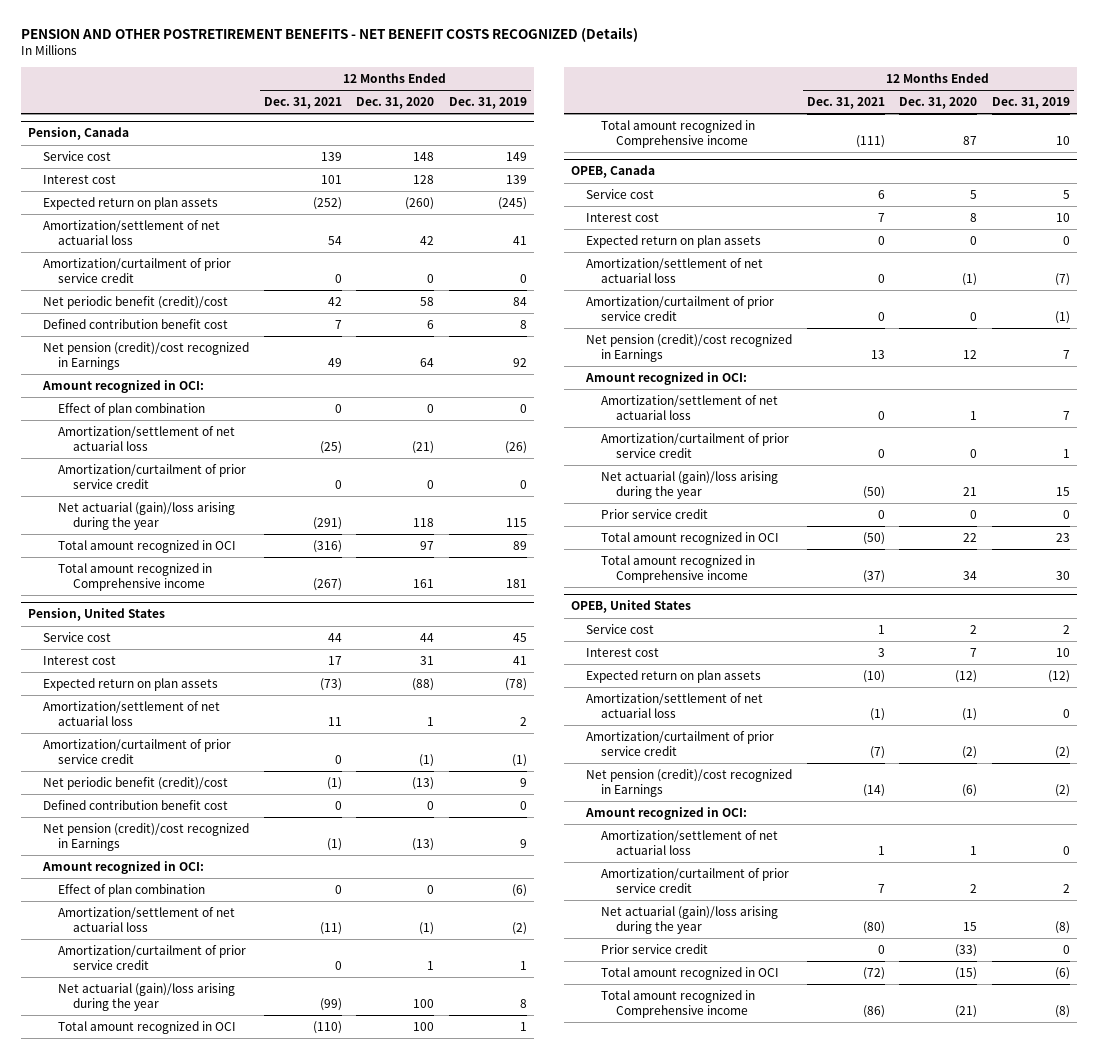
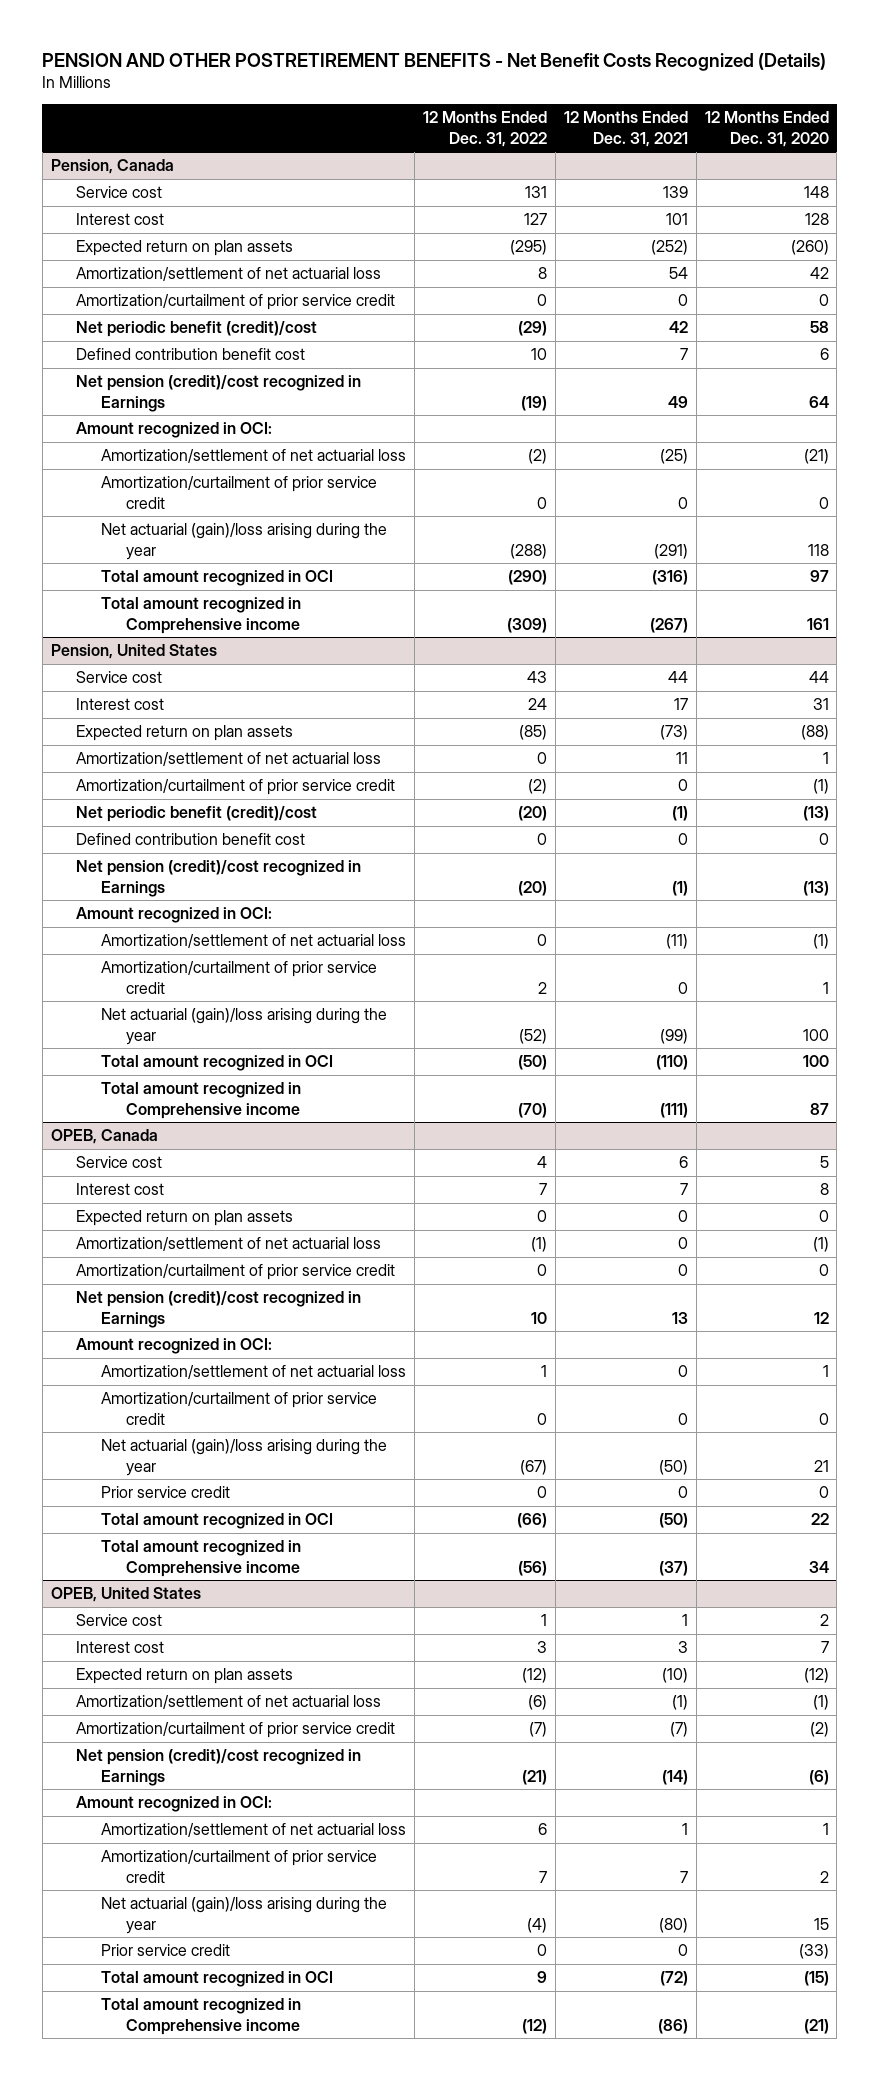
[20,27,638,43] PENSION AND OTHER POSTRETIREMENT BENEFITS - NET BENEFIT COSTS RECOGNIZED (Details) -> [42,52,827,71] PENSION AND OTHER POSTRETIREMENT BENEFITS - Net Benefit Costs Recognized (Details)
[448,96,527,109] Dec. 31, 2019 -> none
none -> [422,111,547,147] 12 Months Ended Dec. 31, 2022
[57,402,205,416] Effect of plan combination -> none
[57,883,205,897] Effect of plan combination -> none

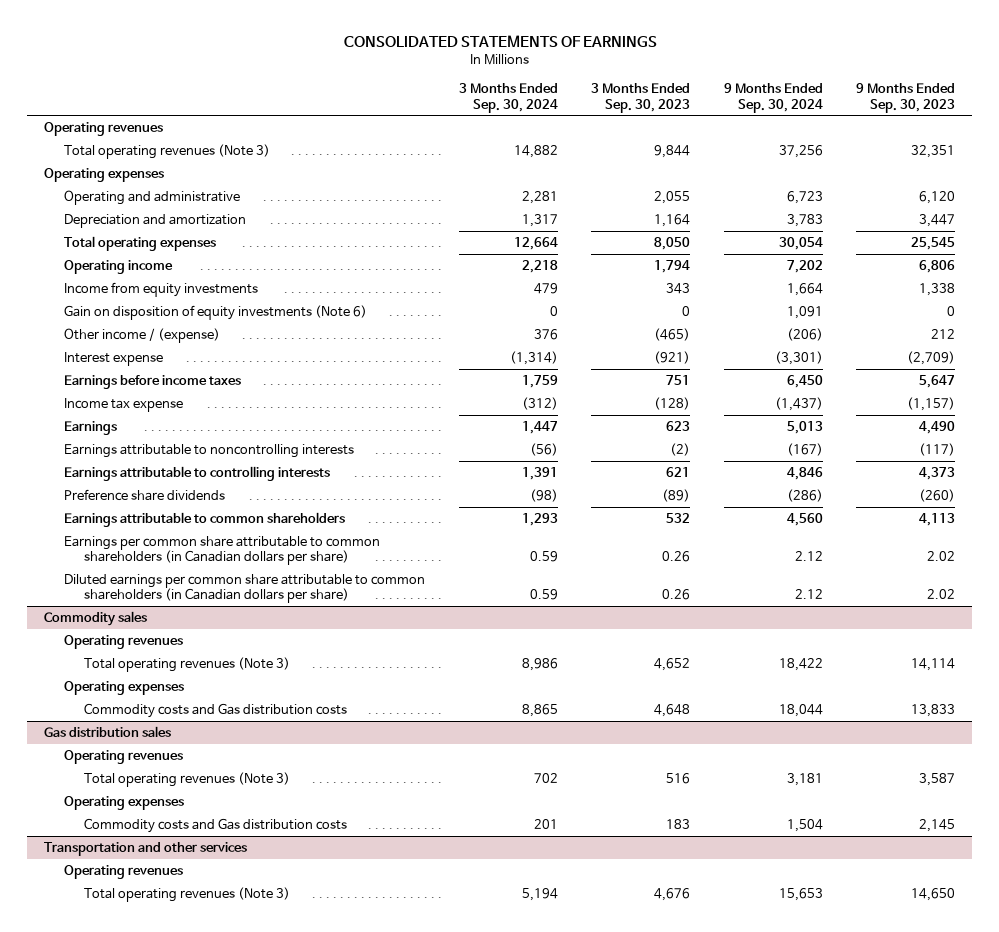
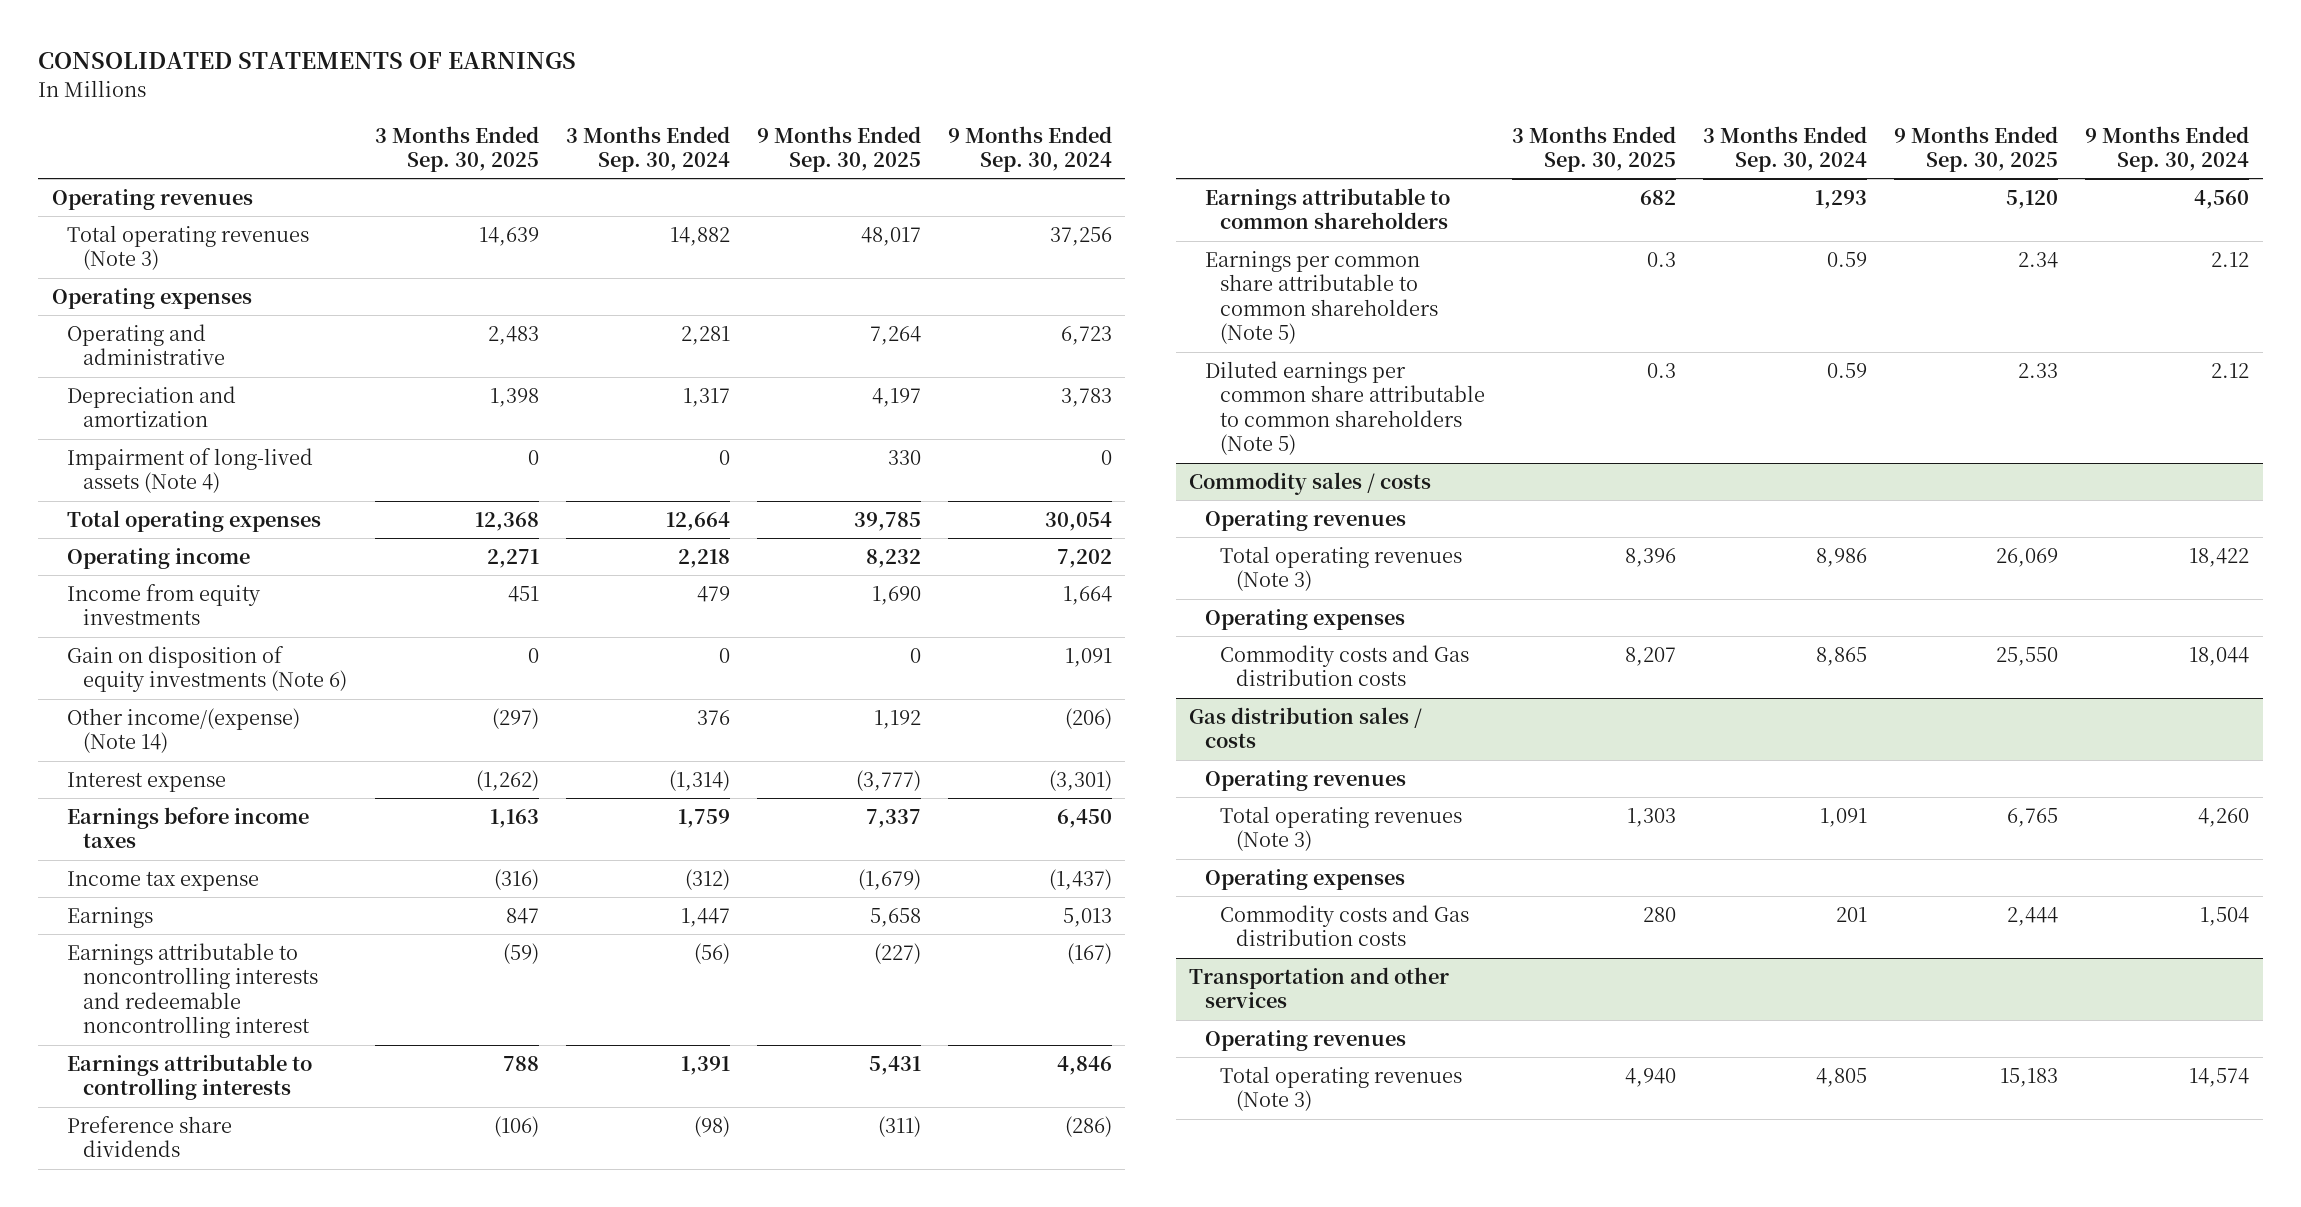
[591,83,691,113] 3 Months Ended Sep. 30, 2023 -> none
[856,83,956,113] 9 Months Ended Sep. 30, 2023 -> none
none -> [374,125,539,173] 3 Months Ended Sep. 30, 2025
none -> [756,125,921,173] 9 Months Ended Sep. 30, 2025
none -> [67,448,314,494] Impairment of long-lived assets (Note 4)
[64,327,221,343] Other income / (expense) -> [67,708,301,754] Other income/(expense) (Note 14)
[64,443,355,458] Earnings attributable to noncontrolling interests -> [67,943,318,1039] Earnings attributable to noncontrolling interests and redeemable noncontrolling interest
[64,535,381,566] Earnings per common share attributable to common shareholders (in Canadian dollars per share) -> [1204,251,1439,345] Earnings per common share attributable to common shareholders (Note 5)
[64,573,426,604] Diluted earnings per common share attributable to common shareholders (in Canadian dollars per share) -> [1204,361,1486,456] Diluted earnings per common share attributable to common shareholders (Note 5)
[44,610,148,626] Commodity sales -> [1189,472,1432,496] Commodity sales / costs
[44,725,172,737] Gas distribution sales -> [1189,707,1423,749] Gas distribution sales / costs
[533,772,558,783] 702 -> [1820,808,1868,828] 1,091
[786,772,823,786] 3,181 -> [2198,808,2250,828] 4,260
[521,887,558,901] 5,194 -> [1816,1068,1868,1088] 4,805
[778,887,823,901] 15,653 -> [2189,1068,2250,1088] 14,574

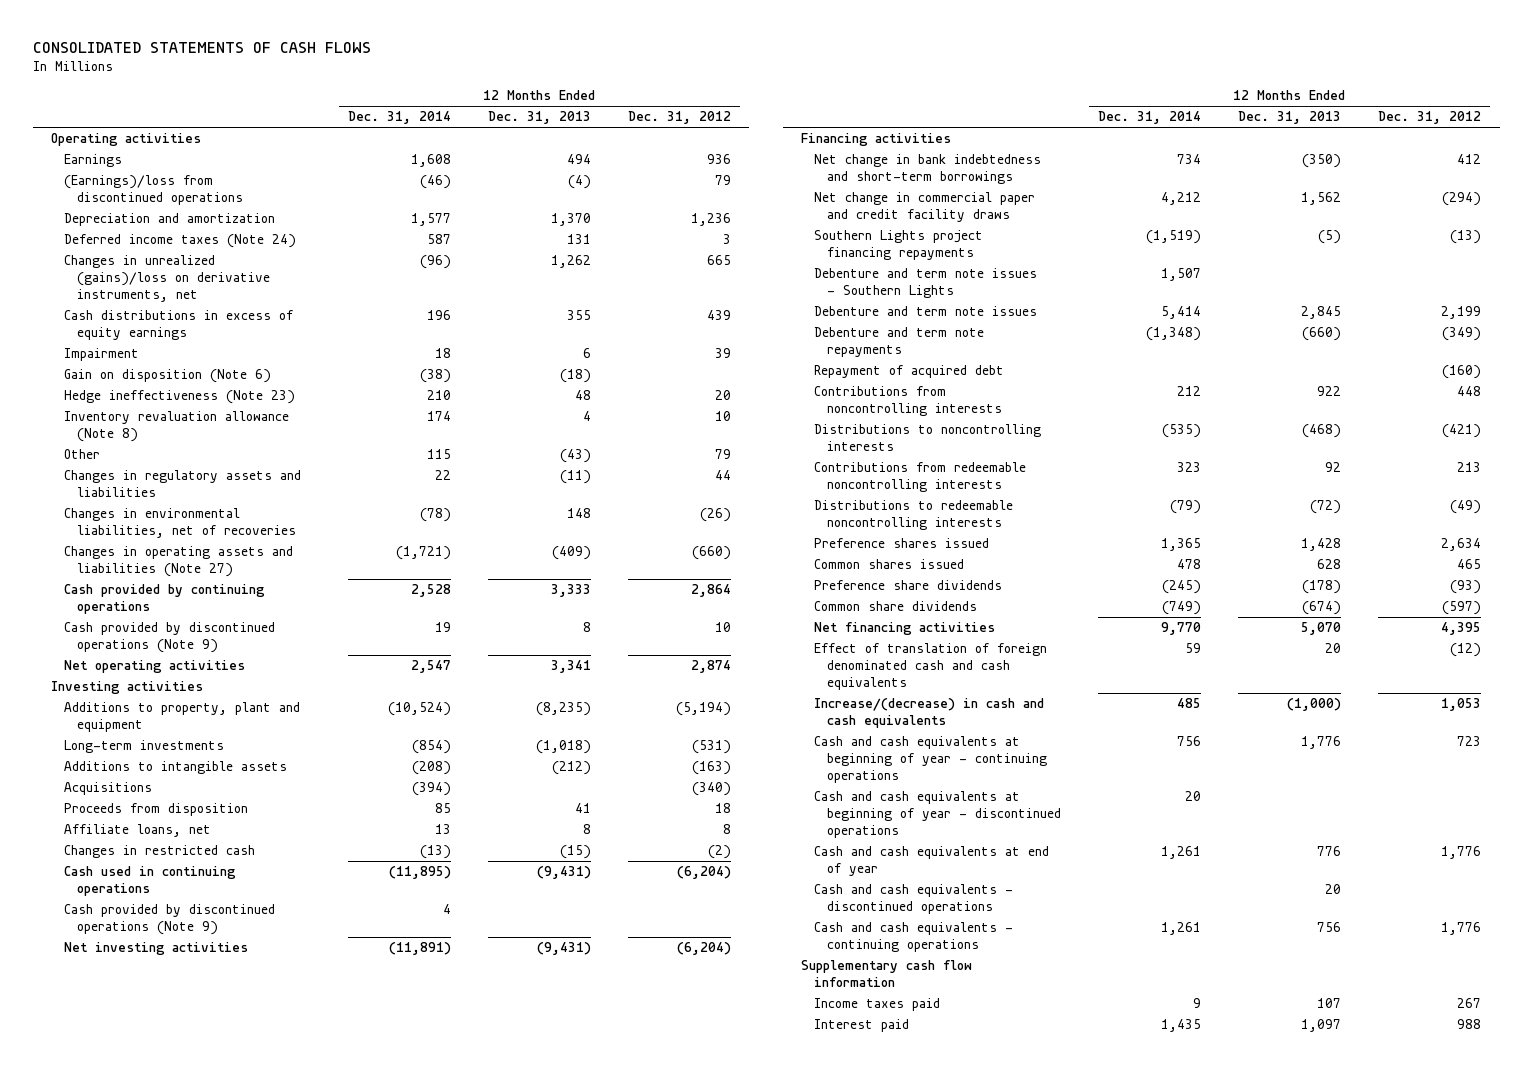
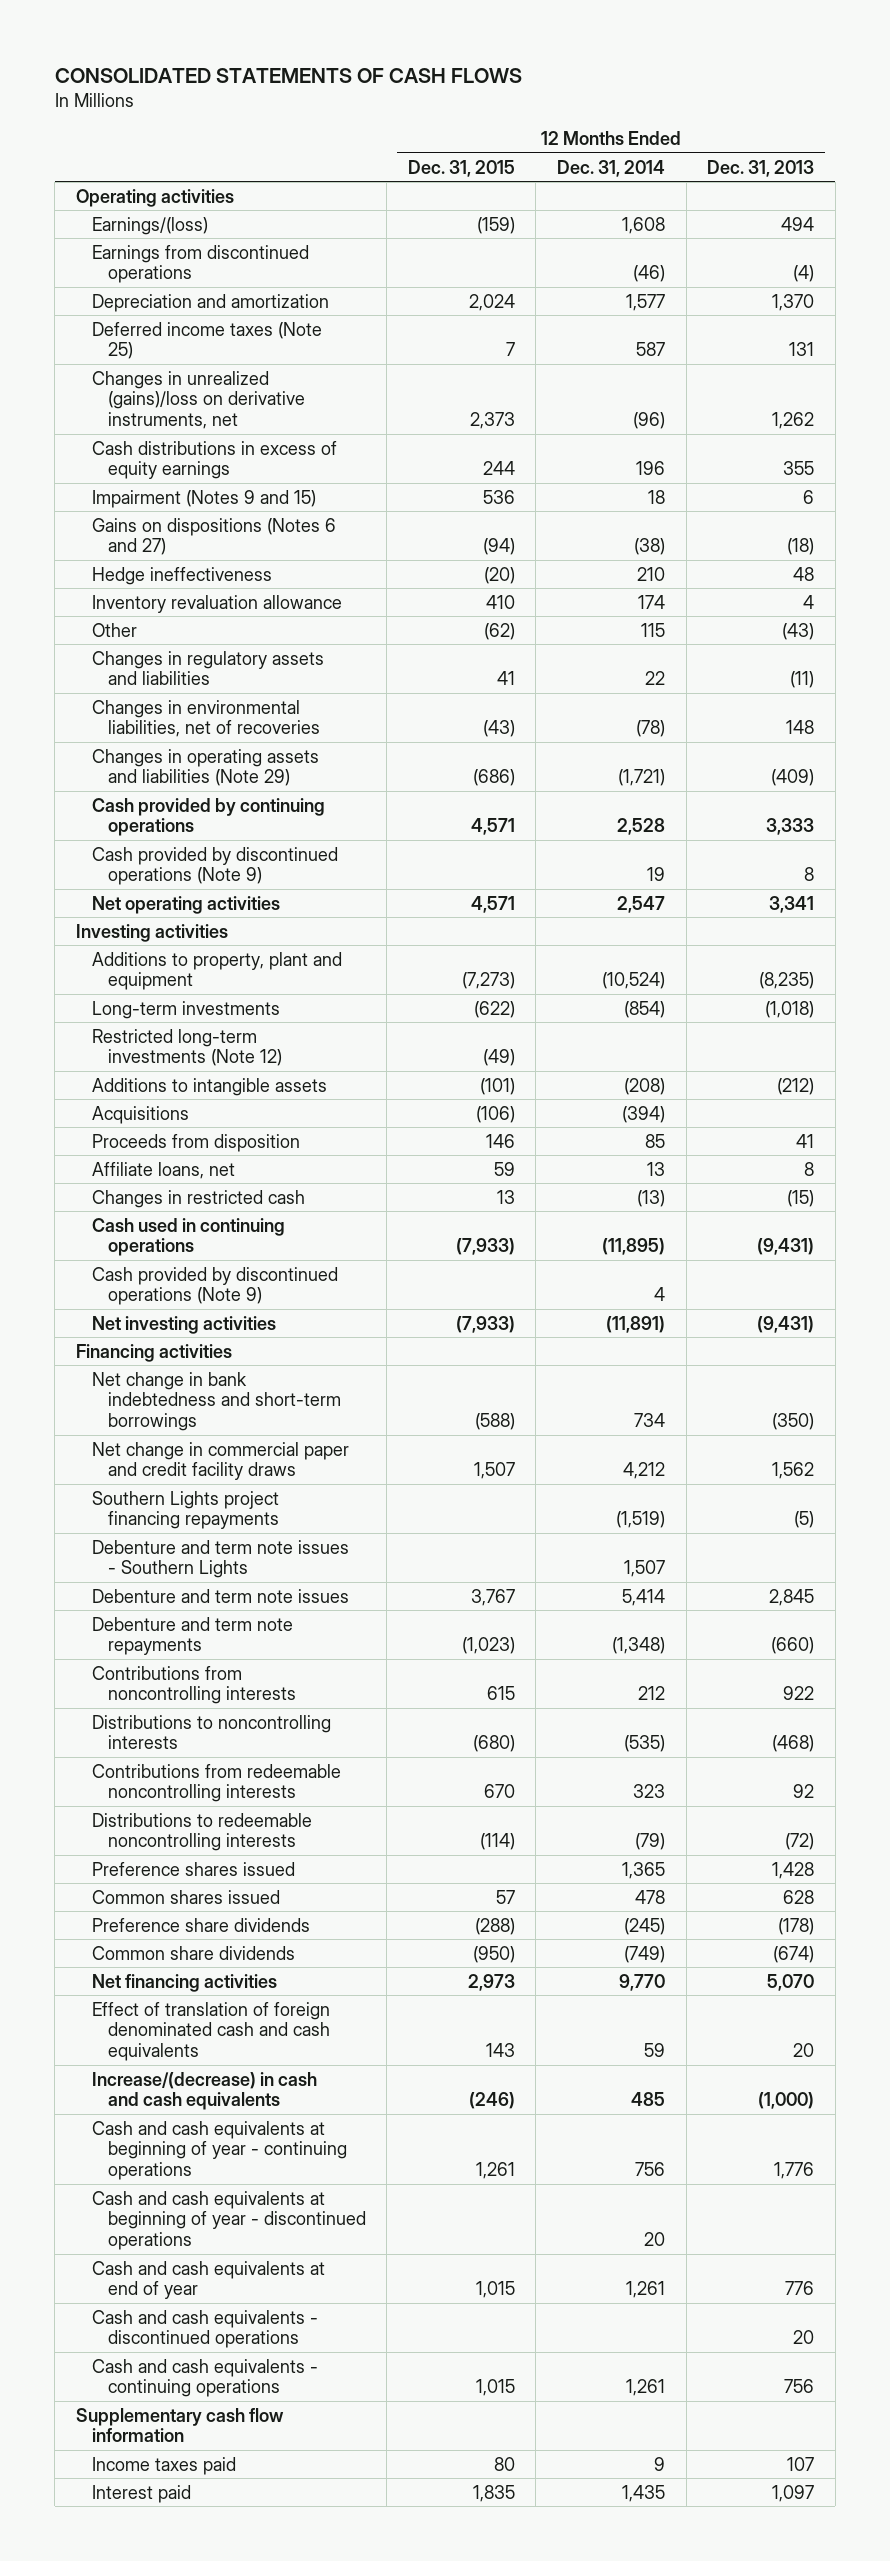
[627,111,731,125] Dec. 31, 2012 -> none
none -> [407,159,515,177] Dec. 31, 2015
[63,154,122,168] Earnings -> [91,216,208,235] Earnings/(loss)
[63,175,243,206] (Earnings)/loss from discontinued operations -> [91,244,309,284] Earnings from discontinued operations
[63,234,296,249] Deferred income taxes (Note 24) -> [91,321,322,360] Deferred income taxes (Note 25)
[63,348,139,362] Impairment -> [91,489,316,508] Impairment (Notes 9 and 15)
[63,369,271,384] Gain on disposition (Note 6) -> [91,517,336,556] Gains on dispositions (Notes 6 and 27)
[63,390,295,405] Hedge ineffectiveness (Note 23) -> [91,566,272,585] Hedge ineffectiveness
[63,411,289,443] Inventory revaluation allowance (Note 8) -> [91,594,342,613] Inventory revaluation allowance
[63,546,293,578] Changes in operating assets and liabilities (Note 27) -> [91,748,319,787] Changes in operating assets and liabilities (Note 29)
none -> [91,1028,282,1067] Restricted long-term investments (Note 12)
[814,365,1005,379] Repayment of acquired debt -> none

